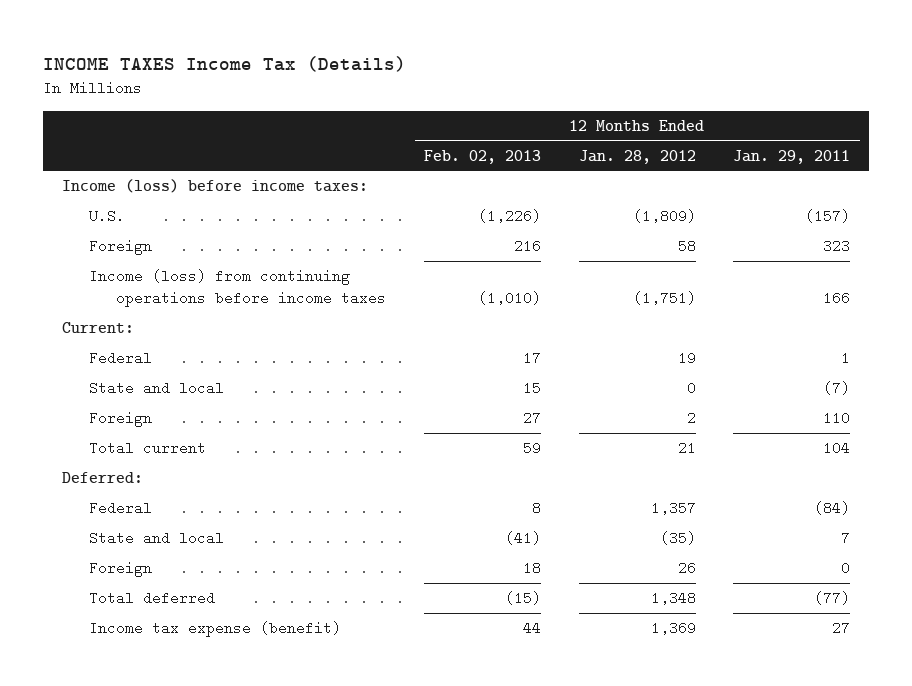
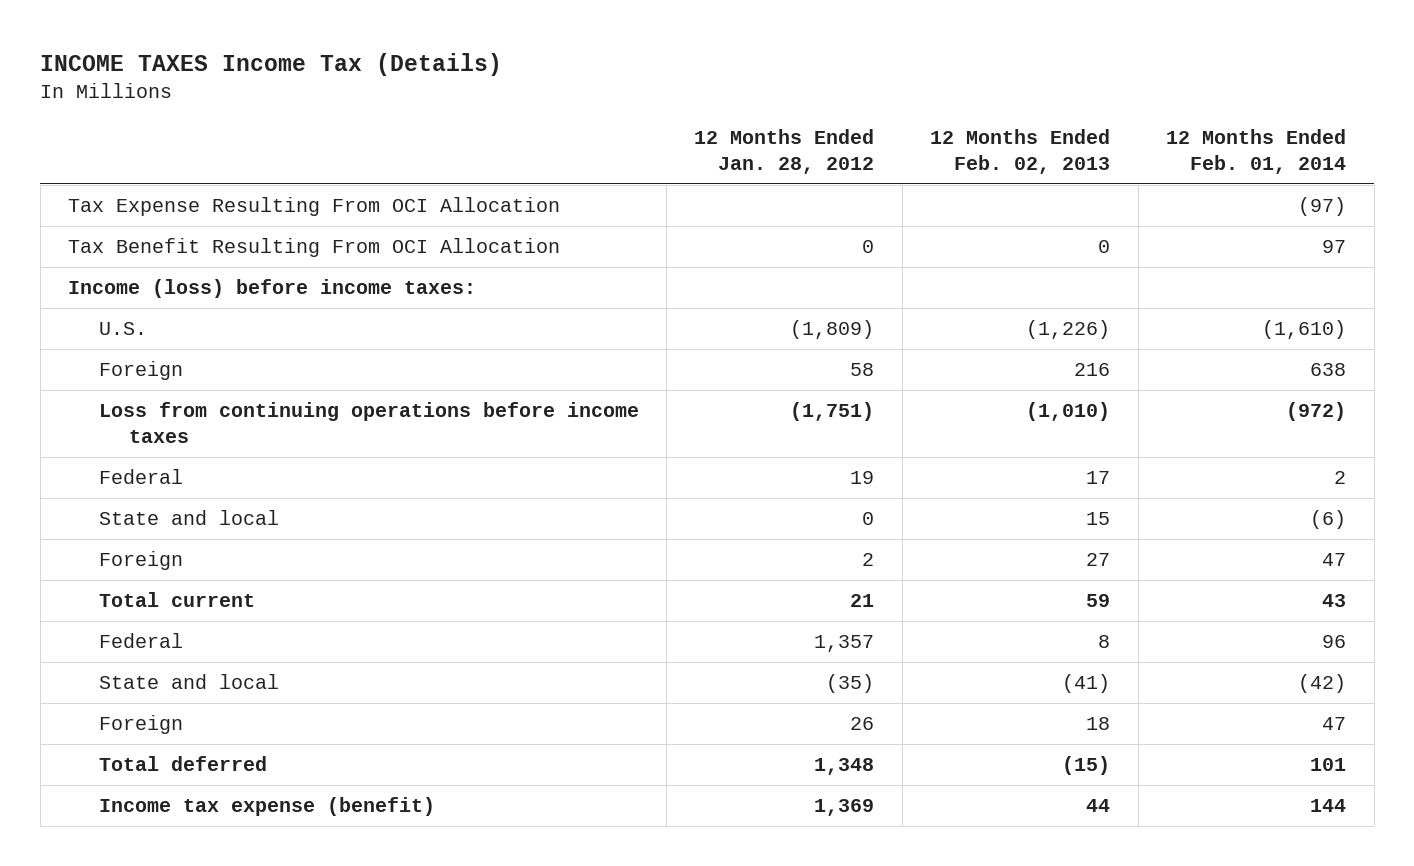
[733,149,851,164] Jan. 29, 2011 -> none
none -> [1166,129,1347,175] 12 Months Ended Feb. 01, 2014
none -> [68,196,561,216] Tax Expense Resulting From OCI Allocation
none -> [68,237,561,257] Tax Benefit Resulting From OCI Allocation
[62,322,135,334] Current: -> none
[89,269,387,307] Income (loss) from continuing operations before income taxes -> [98,401,639,443] Loss from continuing operations before income taxes
[62,472,144,484] Deferred: -> none

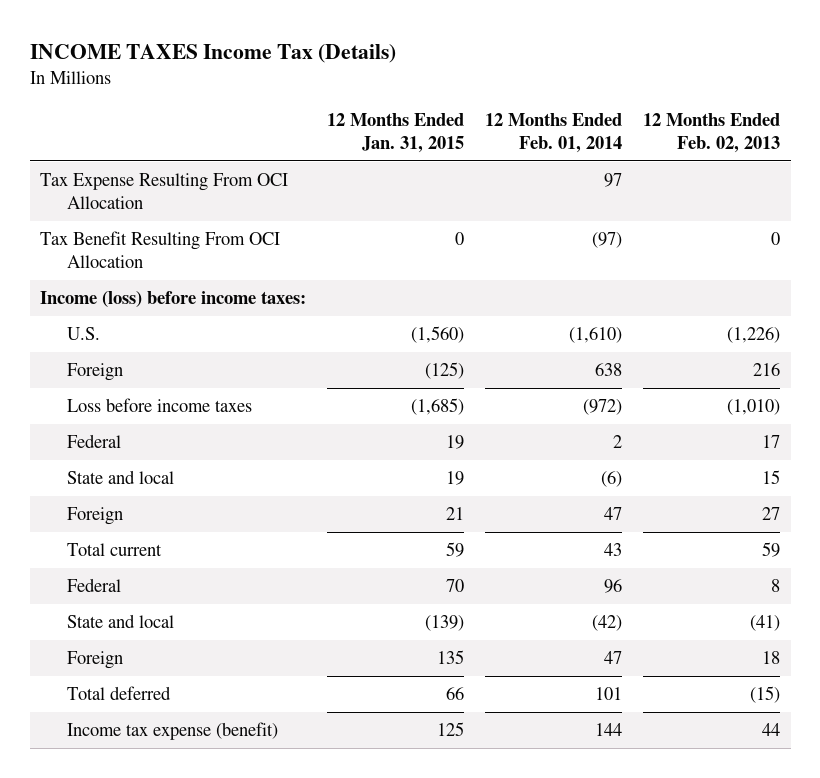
[694,129,875,175] 12 Months Ended Jan. 28, 2012 -> none
none -> [327,113,465,154] 12 Months Ended Jan. 31, 2015
[1298,196,1347,216] (97) -> [604,172,623,187] 97
[1322,239,1347,253] 97 -> [592,231,623,248] (97)
[98,401,639,443] Loss from continuing operations before income taxes -> [66,397,252,412] Loss before income taxes

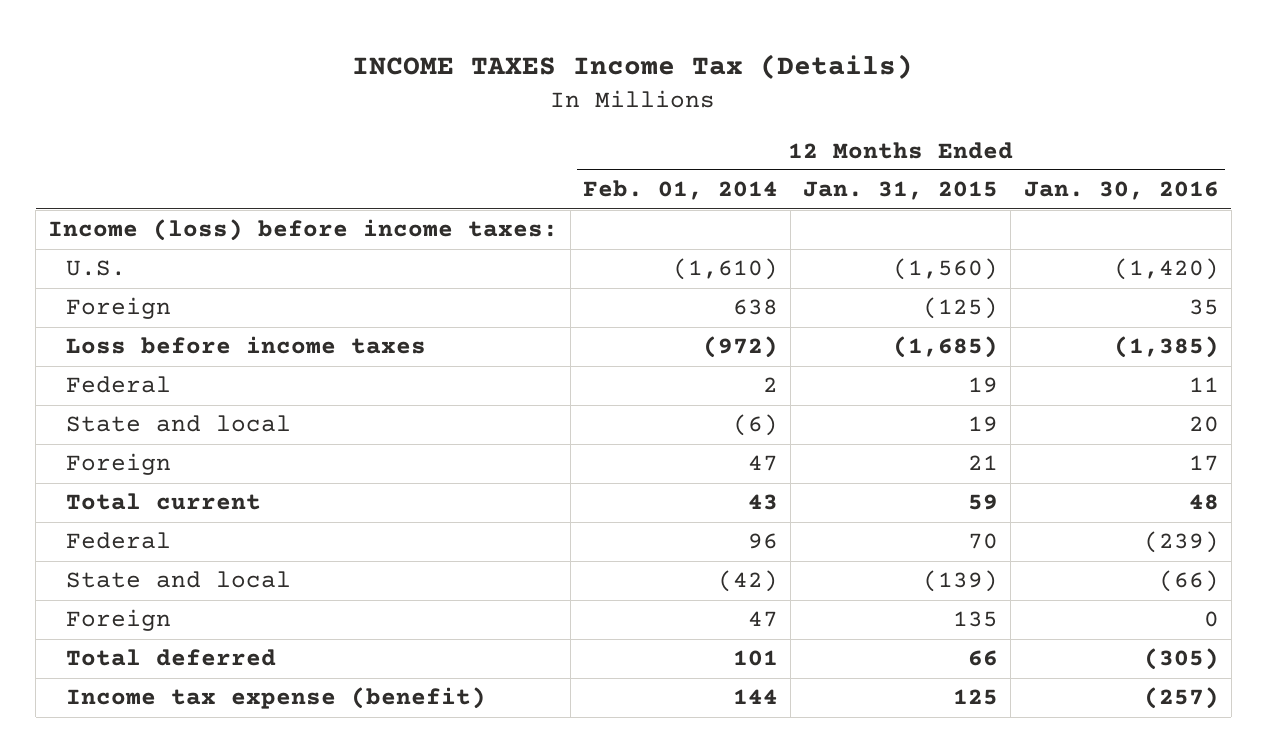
[643,113,781,154] 12 Months Ended Feb. 02, 2013 -> none
none -> [1023,181,1219,201] Jan. 30, 2016
[40,172,289,210] Tax Expense Resulting From OCI Allocation -> none
[40,230,281,269] Tax Benefit Resulting From OCI Allocation -> none

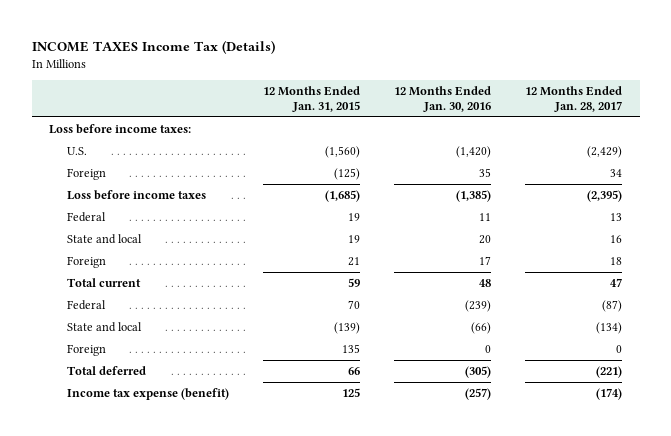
[583,180,779,201] Feb. 01, 2014 -> none
none -> [525,85,623,113] 12 Months Ended Jan. 28, 2017
[48,219,559,242] Income (loss) before income taxes: -> [48,123,191,134] Loss before income taxes:

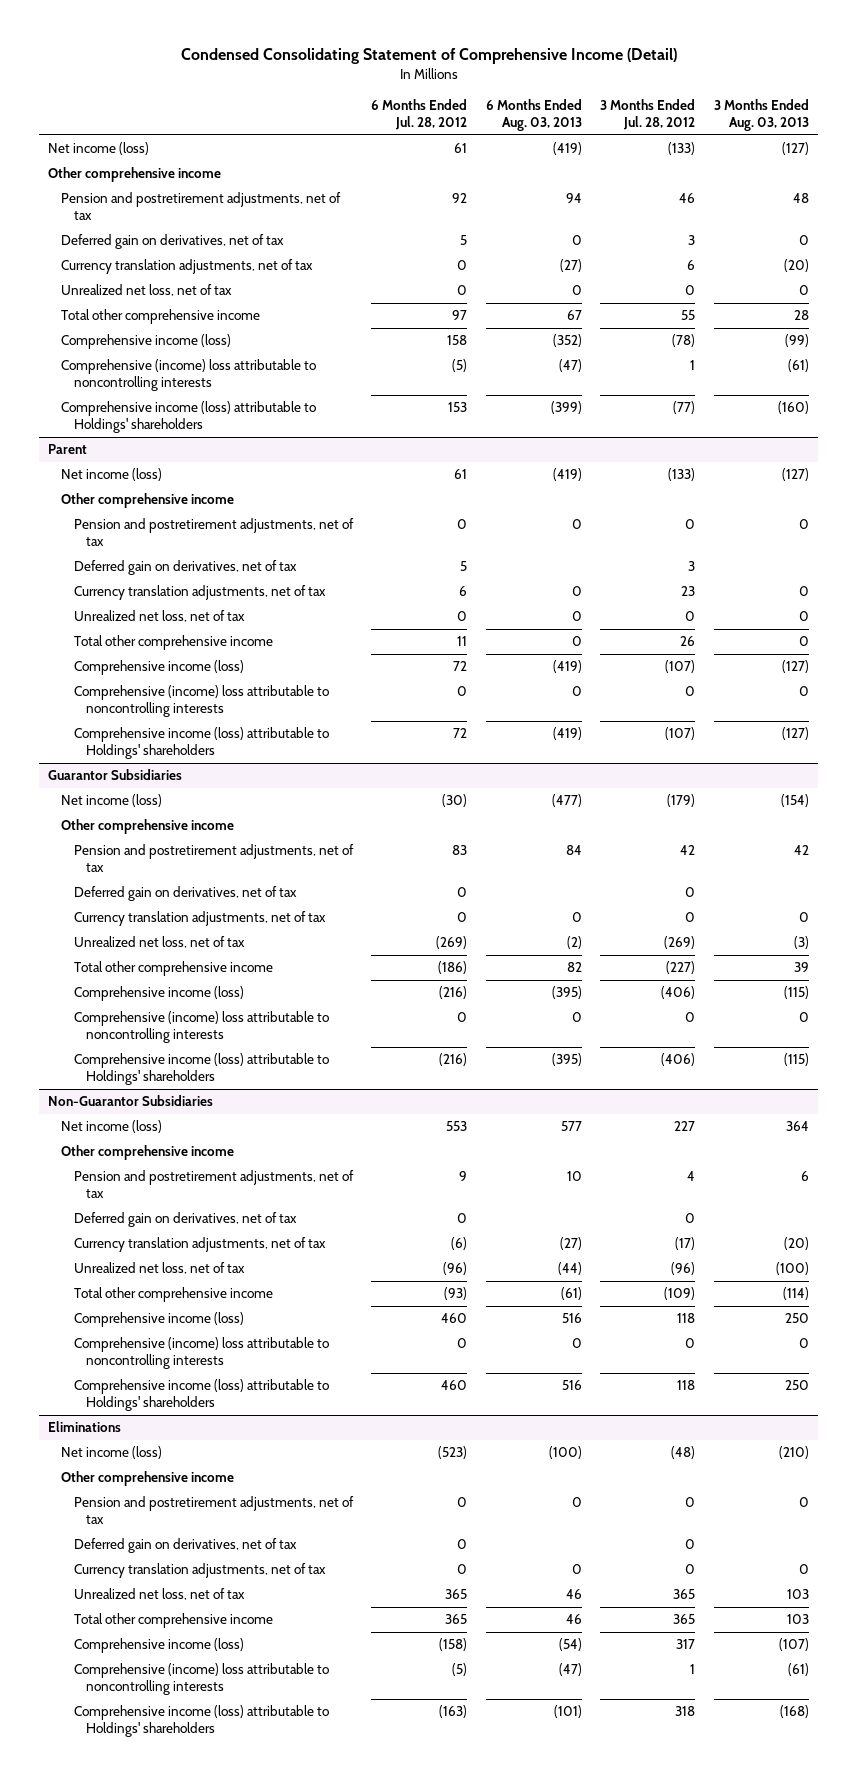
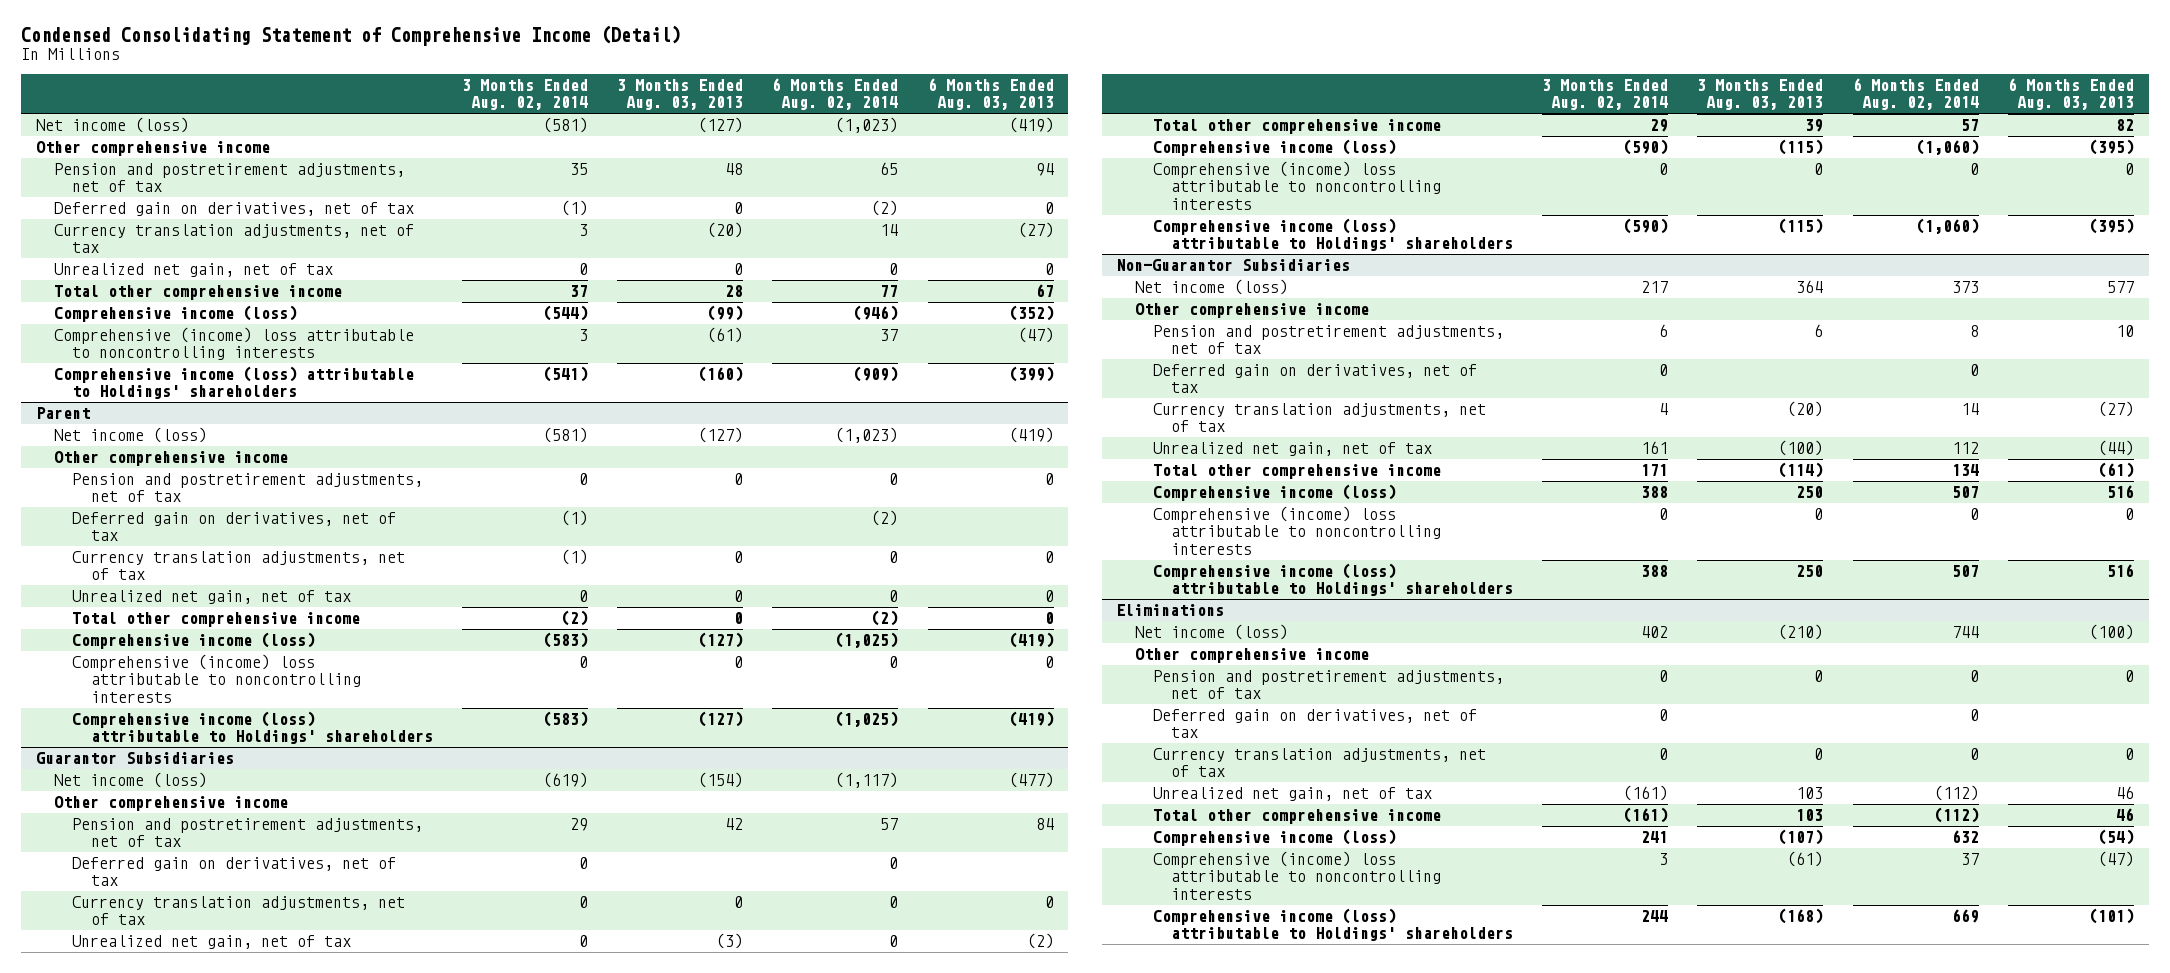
[371,98,468,130] 6 Months Ended Jul. 28, 2012 -> none
[600,98,696,130] 3 Months Ended Jul. 28, 2012 -> none
none -> [461,78,588,111] 3 Months Ended Aug. 02, 2014
none -> [772,77,899,111] 6 Months Ended Aug. 02, 2014
[60,284,232,297] Unrealized net loss, net of tax -> [54,263,334,278] Unrealized net gain, net of tax
[73,610,245,623] Unrealized net loss, net of tax -> [72,590,352,605] Unrealized net gain, net of tax
[73,936,245,949] Unrealized net loss, net of tax -> [72,935,352,950] Unrealized net gain, net of tax
[73,1262,245,1275] Unrealized net loss, net of tax -> [1152,442,1432,457] Unrealized net gain, net of tax
[73,1588,245,1601] Unrealized net loss, net of tax -> [1152,787,1432,802] Unrealized net gain, net of tax

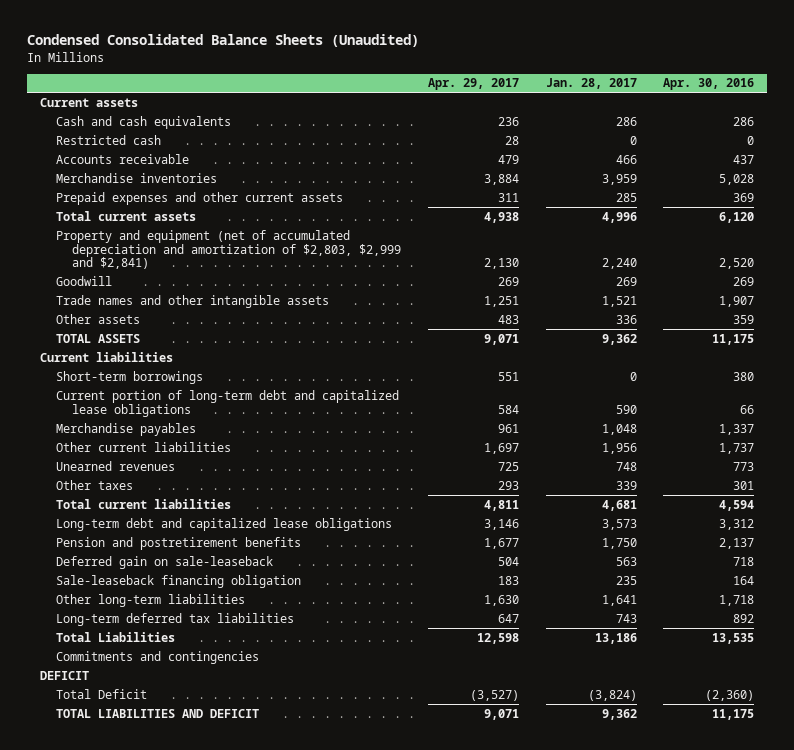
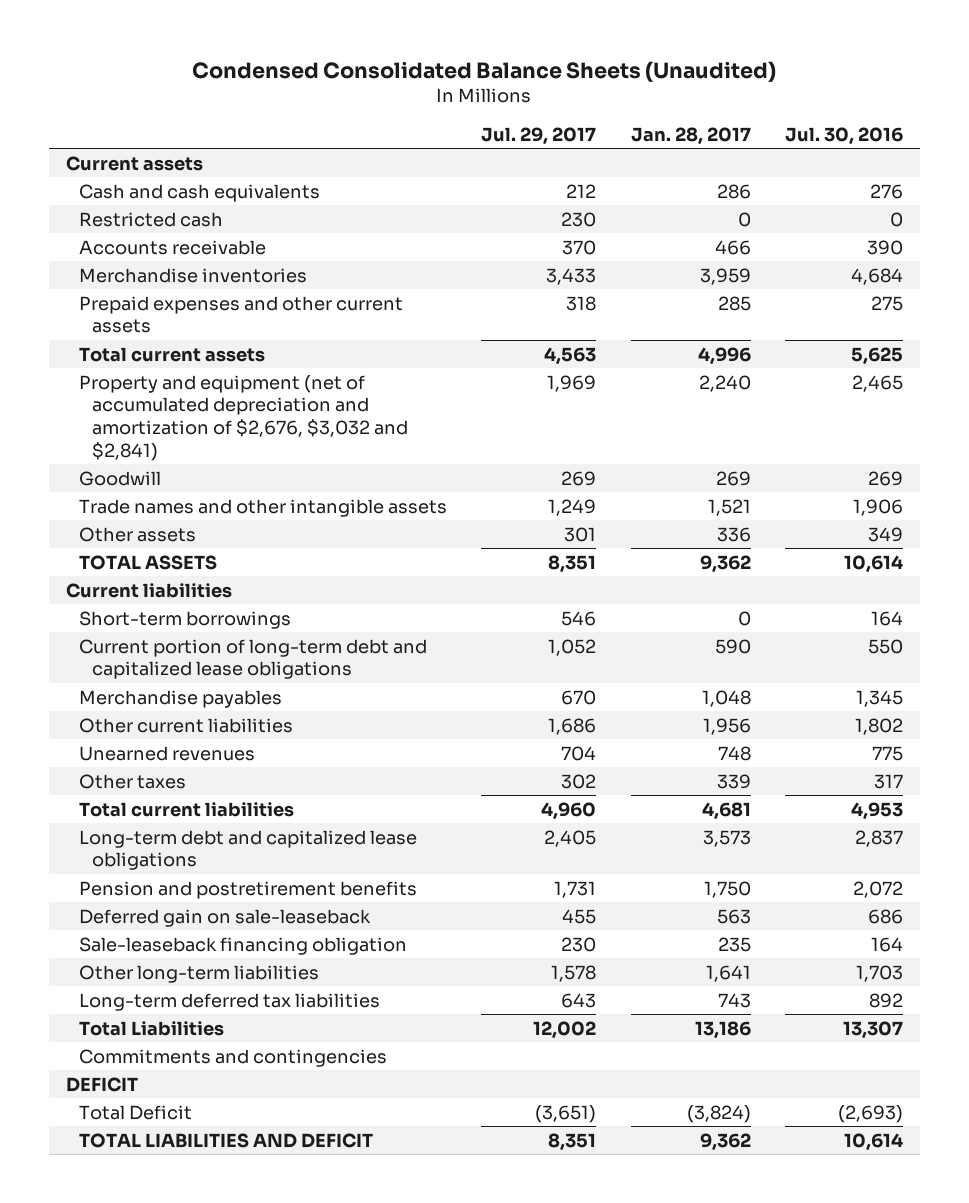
[428,78,520,91] Apr. 29, 2017 -> none
[663,78,755,91] Apr. 30, 2016 -> none
none -> [481,127,597,146] Jul. 29, 2017
none -> [784,127,903,146] Jul. 30, 2016
[56,229,402,270] Property and equipment (net of accumulated depreciation and amortization of $2,803, $2,999 and $2,841) -> [79,374,409,462] Property and equipment (net of accumulated depreciation and amortization of $2,676, $3,032 and $2,841)

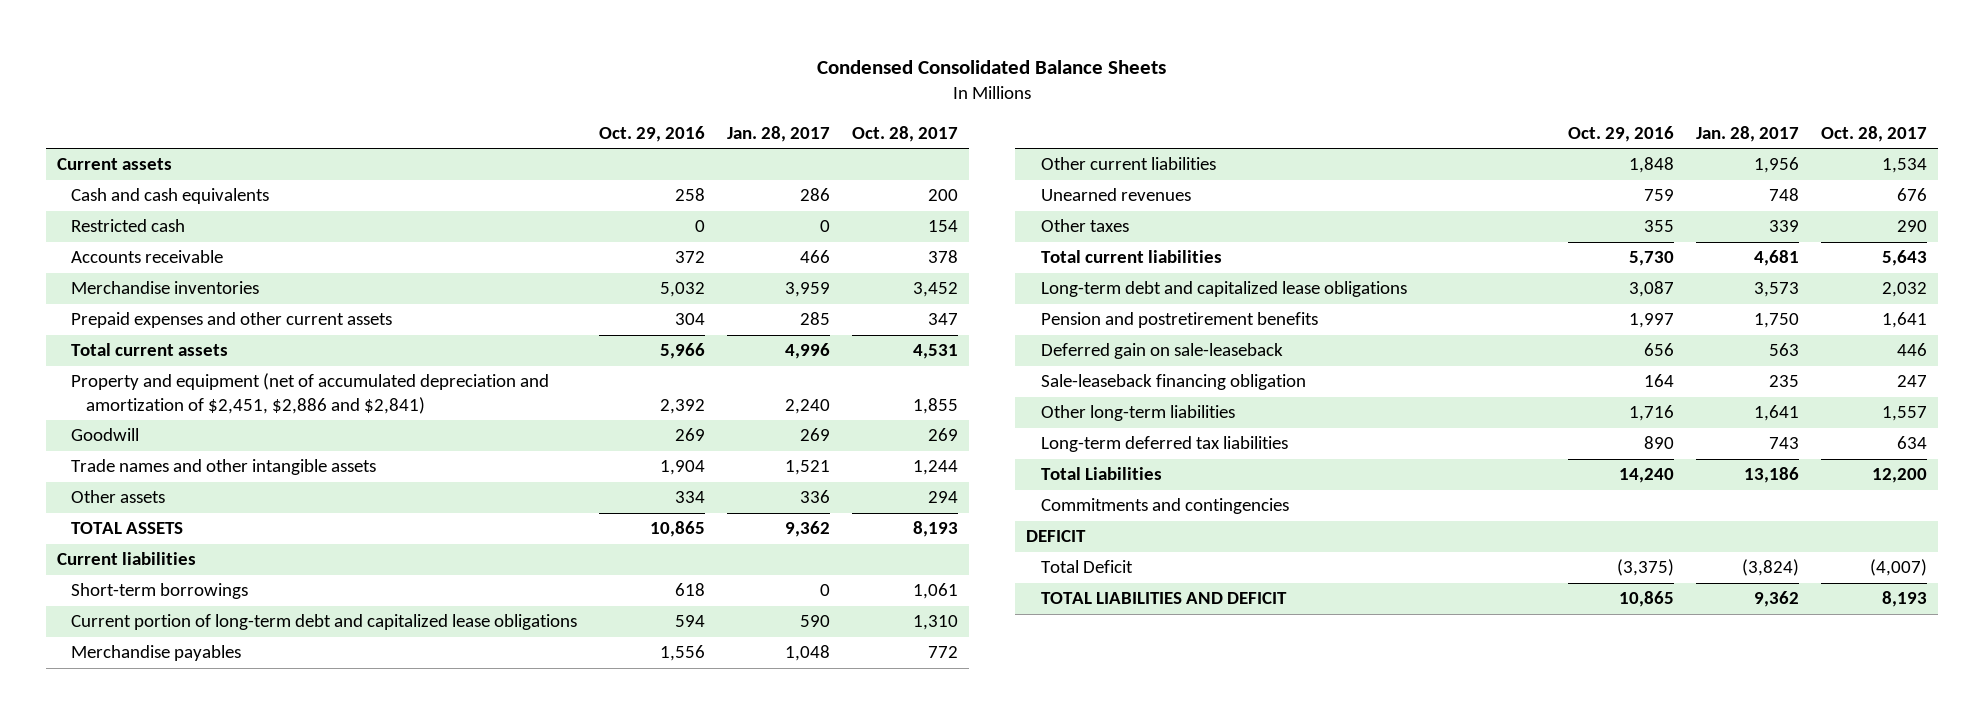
[192,60,777,82] Condensed Consolidated Balance Sheets (Unaudited) -> [817,60,1167,75] Condensed Consolidated Balance Sheets
[481,127,597,146] Jul. 29, 2017 -> none
[784,127,903,146] Jul. 30, 2016 -> none
none -> [599,125,706,142] Oct. 29, 2016
none -> [852,125,959,142] Oct. 28, 2017
[79,374,409,462] Property and equipment (net of accumulated depreciation and amortization of $2,676, $3,032 and $2,841) -> [71,373,550,415] Property and equipment (net of accumulated depreciation and amortization of $2,451, $2,886 and $2,841)

